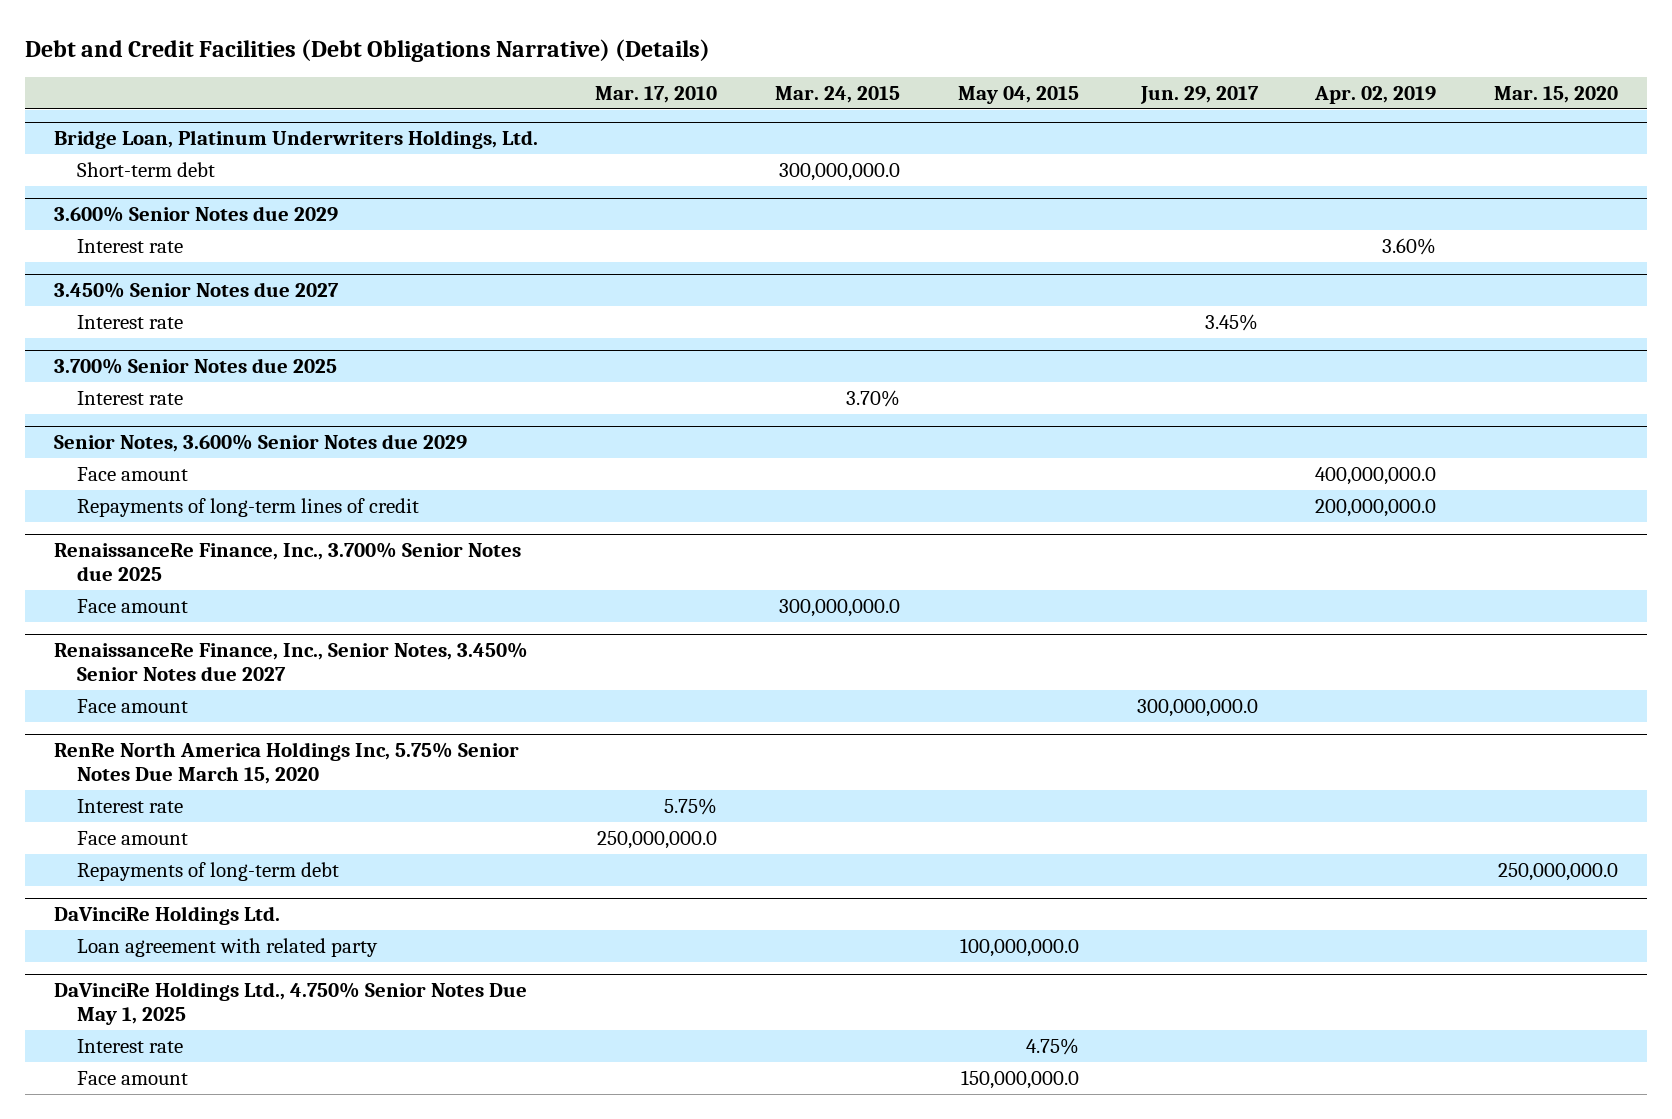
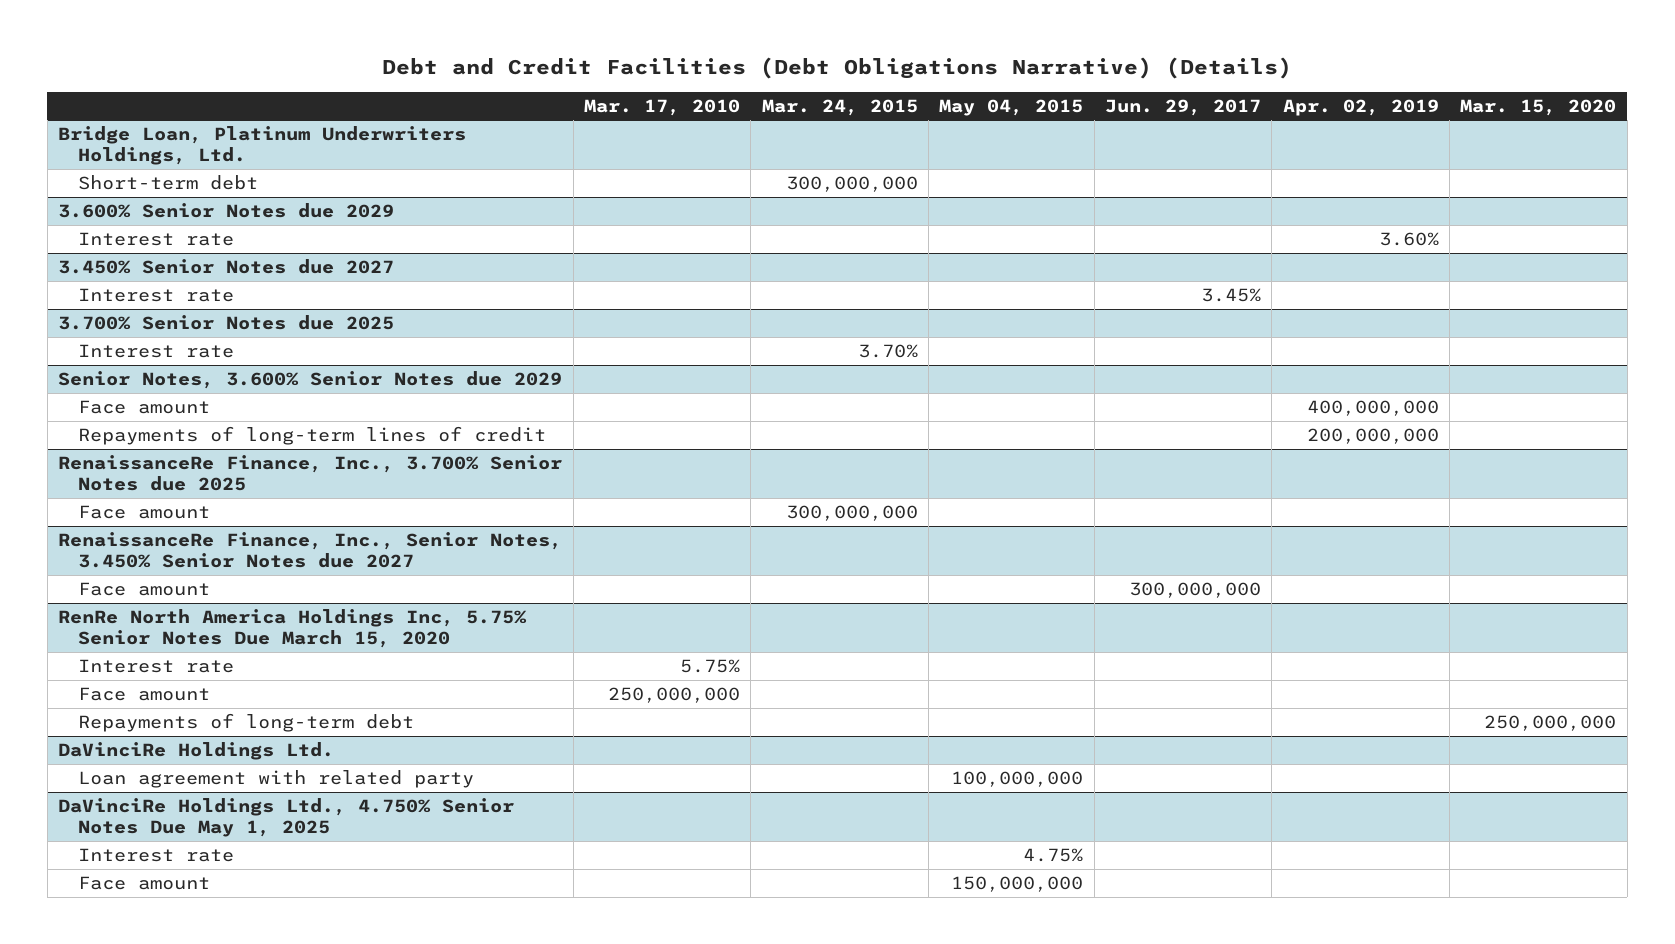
[779,162,901,181] 300,000,000.0 -> [785,175,918,192] 300,000,000
[1315,466,1437,485] 400,000,000.0 -> [1306,399,1439,416] 400,000,000
[1315,498,1437,517] 200,000,000.0 -> [1306,427,1439,444] 200,000,000
[779,598,901,617] 300,000,000.0 -> [785,504,918,521] 300,000,000
[1136,698,1258,717] 300,000,000.0 -> [1128,581,1261,598] 300,000,000
[597,830,718,849] 250,000,000.0 -> [607,686,740,703] 250,000,000
[1498,862,1619,881] 250,000,000.0 -> [1484,714,1617,731] 250,000,000
[959,937,1079,957] 100,000,000.0 -> [951,770,1084,787] 100,000,000
[960,1069,1079,1089] 150,000,000.0 -> [951,875,1084,892] 150,000,000

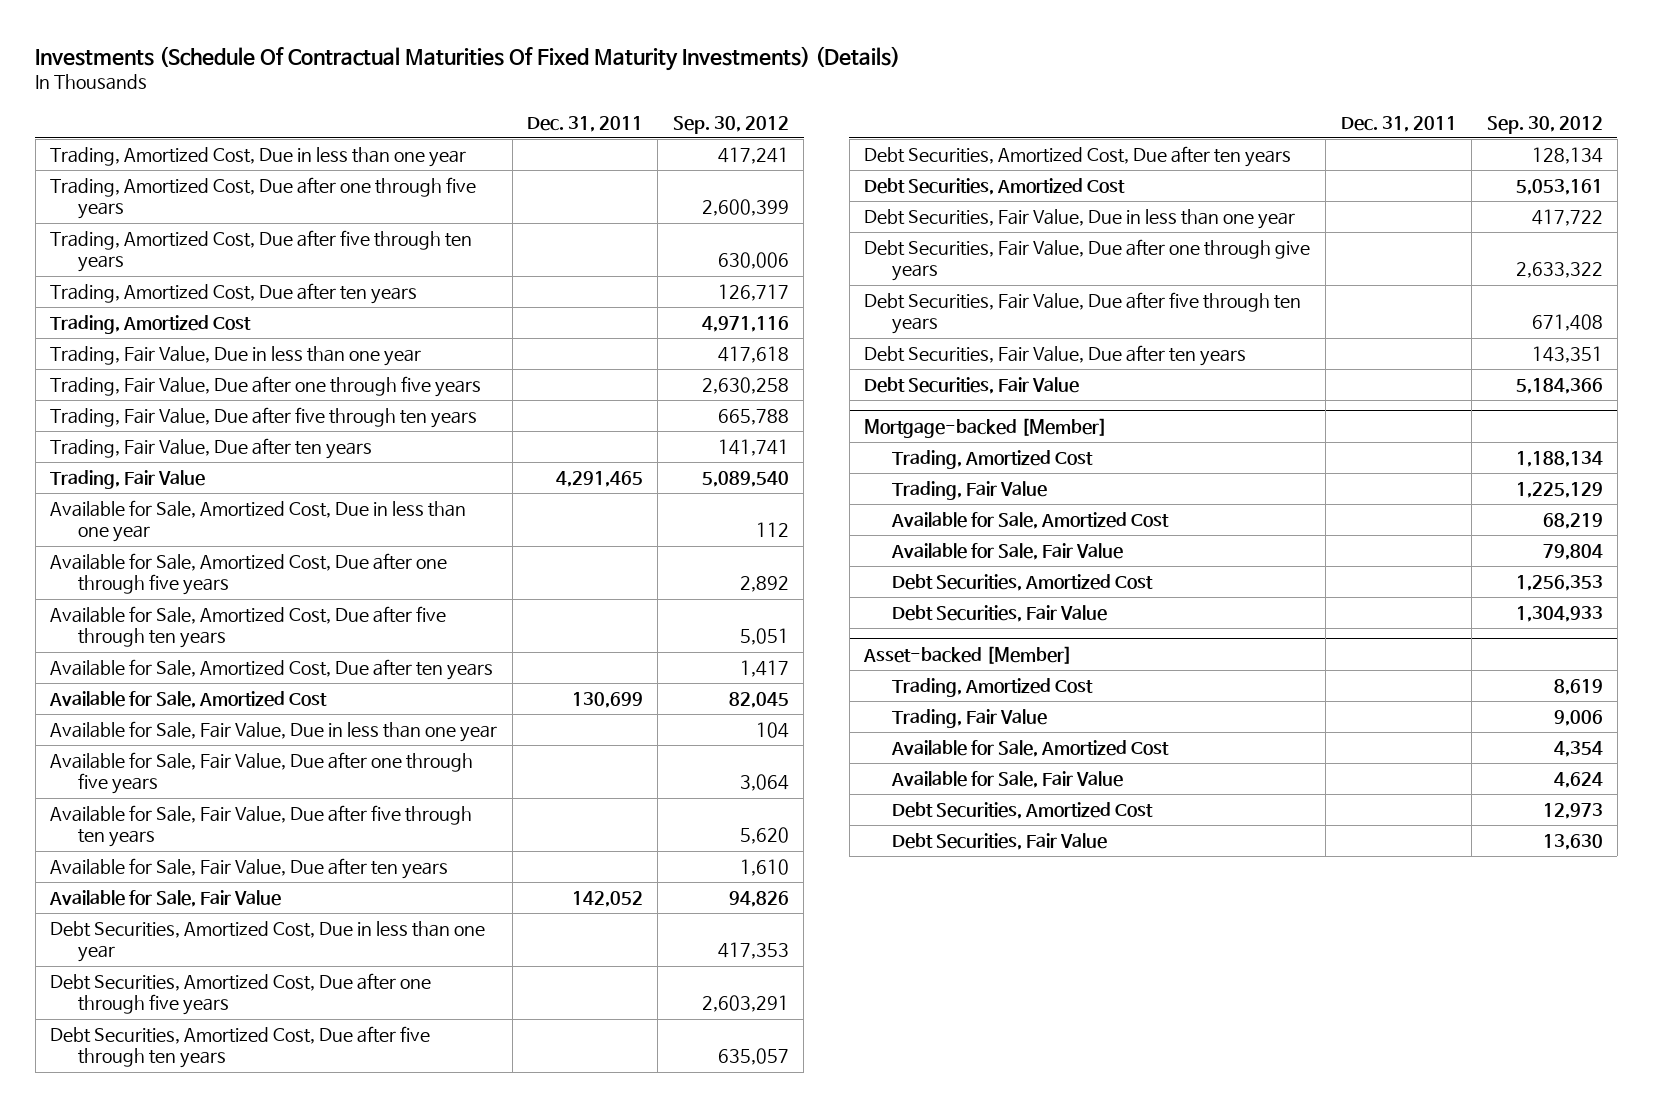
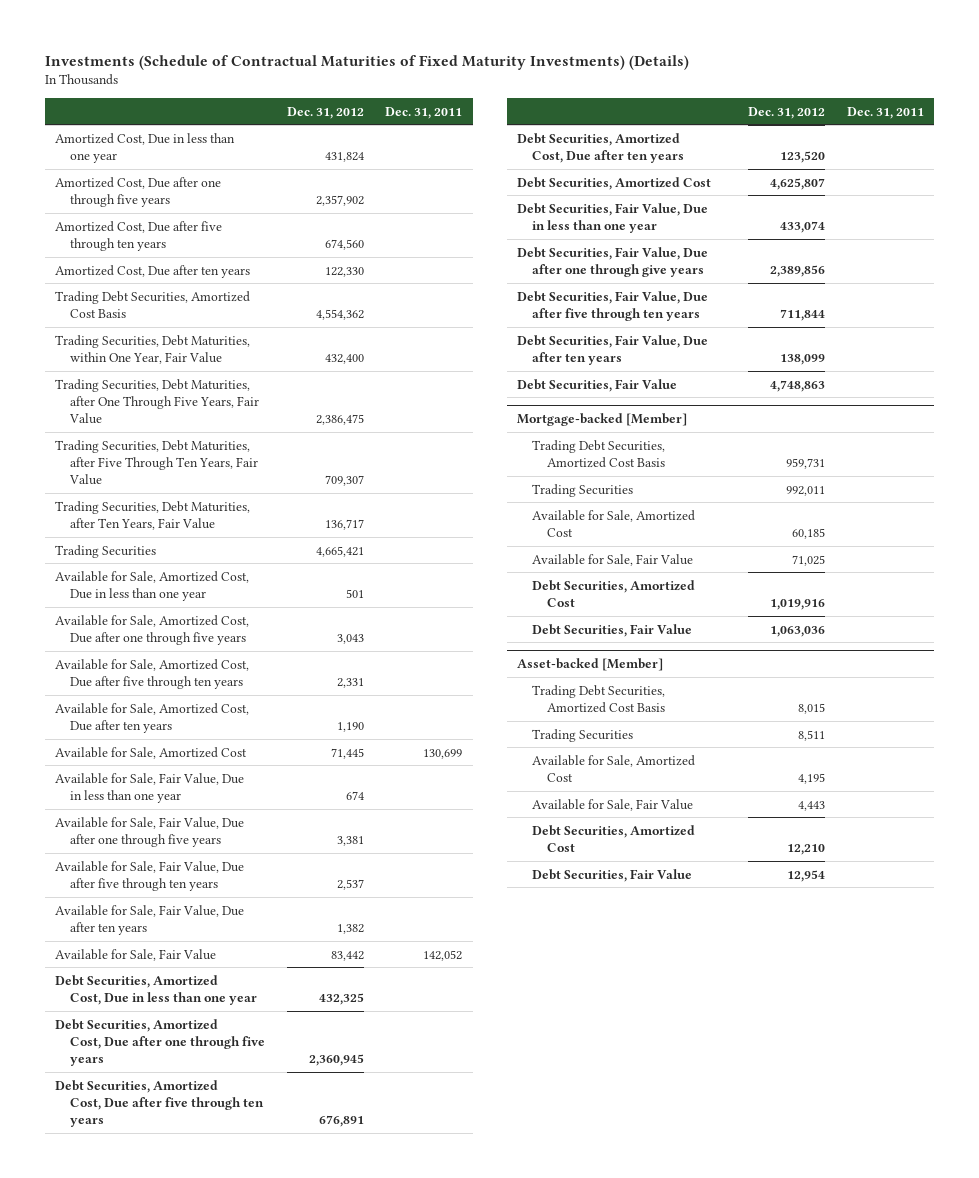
[35,45,901,71] Investments (Schedule Of Contractual Maturities Of Fixed Maturity Investments) (Details) -> [44,54,689,70] Investments (Schedule of Contractual Maturities of Fixed Maturity Investments) (Details)
[672,115,789,134] Sep. 30, 2012 -> none
none -> [286,106,364,119] Dec. 31, 2012
[50,470,206,490] Trading, Fair Value -> none
[50,147,467,168] Trading, Amortized Cost, Due in less than one year -> [55,132,236,163] Amortized Cost, Due in less than one year
[50,177,477,220] Trading, Amortized Cost, Due after one through five years -> [55,176,222,207] Amortized Cost, Due after one through five years
[50,230,473,273] Trading, Amortized Cost, Due after five through ten years -> [55,220,223,251] Amortized Cost, Due after five through ten years
[50,283,418,305] Trading, Amortized Cost, Due after ten years -> [55,264,251,278] Amortized Cost, Due after ten years
[50,315,252,335] Trading, Amortized Cost -> [55,290,251,318] Trading Debt Securities, Amortized Cost Basis
[50,346,422,367] Trading, Fair Value, Due in less than one year -> [55,334,251,364] Trading Securities, Debt Maturities, within One Year, Fair Value
[50,376,482,398] Trading, Fair Value, Due after one through five years -> [55,378,260,425] Trading Securities, Debt Maturities, after One Through Five Years, Fair Value
[50,407,478,429] Trading, Fair Value, Due after five through ten years -> [55,439,259,486] Trading Securities, Debt Maturities, after Five Through Ten Years, Fair Value
[50,438,373,460] Trading, Fair Value, Due after ten years -> [55,500,251,530] Trading Securities, Debt Maturities, after Ten Years, Fair Value
none -> [55,544,157,558] Trading Securities
[891,481,1047,501] Trading, Fair Value -> none
[891,450,1093,470] Trading, Amortized Cost -> [531,439,665,468] Trading Debt Securities, Amortized Cost Basis
none -> [531,483,633,497] Trading Securities
[891,709,1047,729] Trading, Fair Value -> none
[891,678,1093,698] Trading, Amortized Cost -> [531,684,665,713] Trading Debt Securities, Amortized Cost Basis
none -> [531,728,633,742] Trading Securities

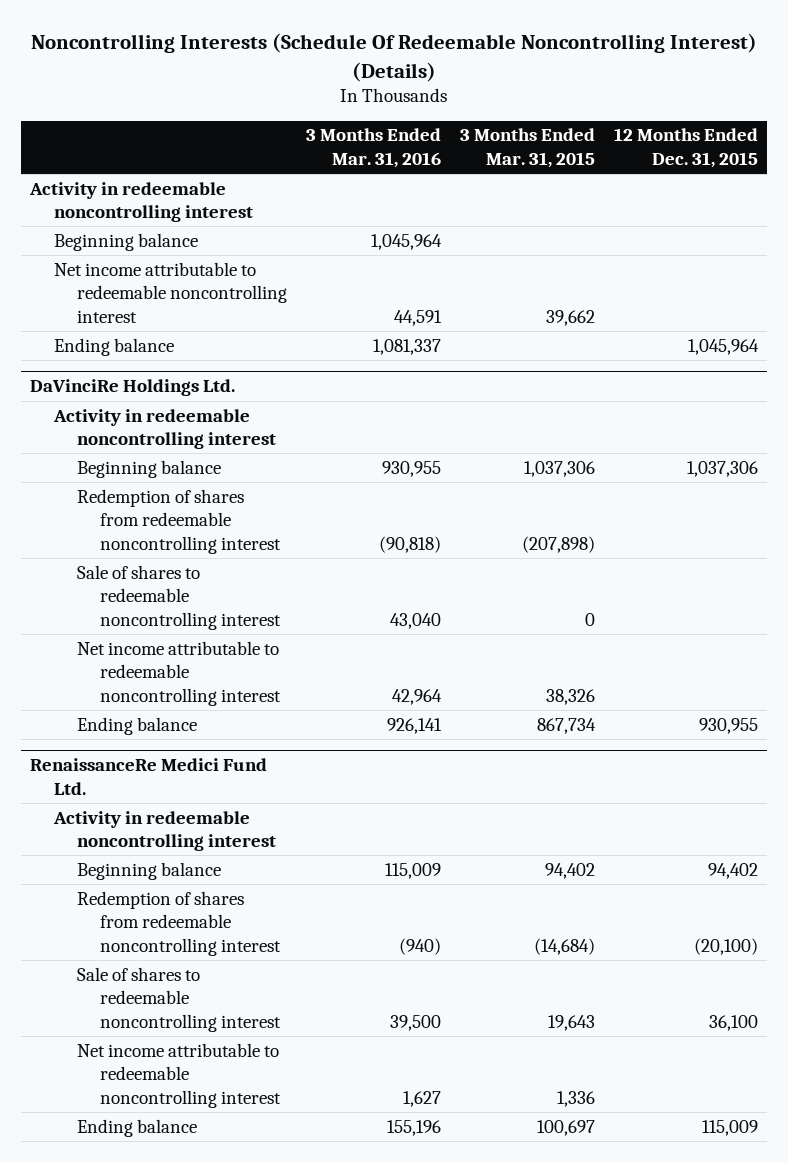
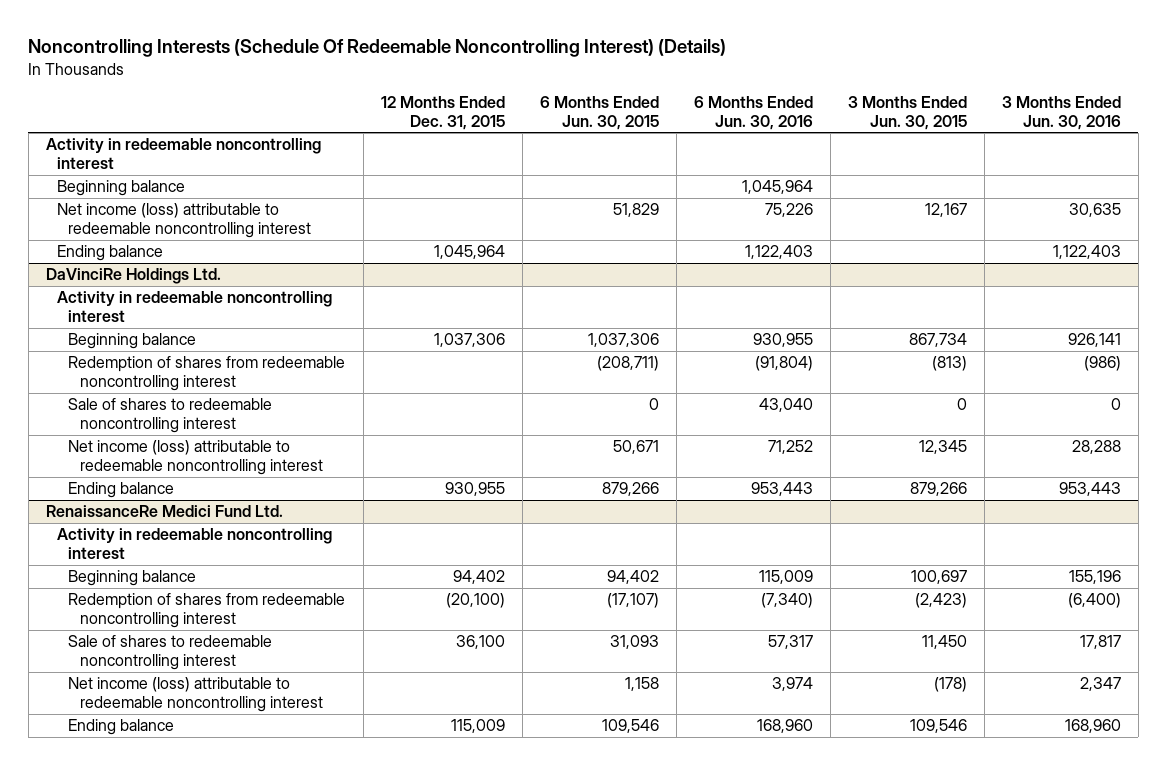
[305,128,441,169] 3 Months Ended Mar. 31, 2016 -> none
[459,128,595,169] 3 Months Ended Mar. 31, 2015 -> none
none -> [539,95,659,130] 6 Months Ended Jun. 30, 2015
none -> [693,95,813,130] 6 Months Ended Jun. 30, 2016
none -> [847,95,967,130] 3 Months Ended Jun. 30, 2015
none -> [1001,95,1121,130] 3 Months Ended Jun. 30, 2016
[53,261,287,324] Net income attributable to redeemable noncontrolling interest -> [57,203,312,239] Net income (loss) attributable to redeemable noncontrolling interest
[76,640,281,707] Net income attributable to redeemable noncontrolling interest -> [68,440,323,476] Net income (loss) attributable to redeemable noncontrolling interest
[76,1042,281,1109] Net income attributable to redeemable noncontrolling interest -> [68,677,323,713] Net income (loss) attributable to redeemable noncontrolling interest

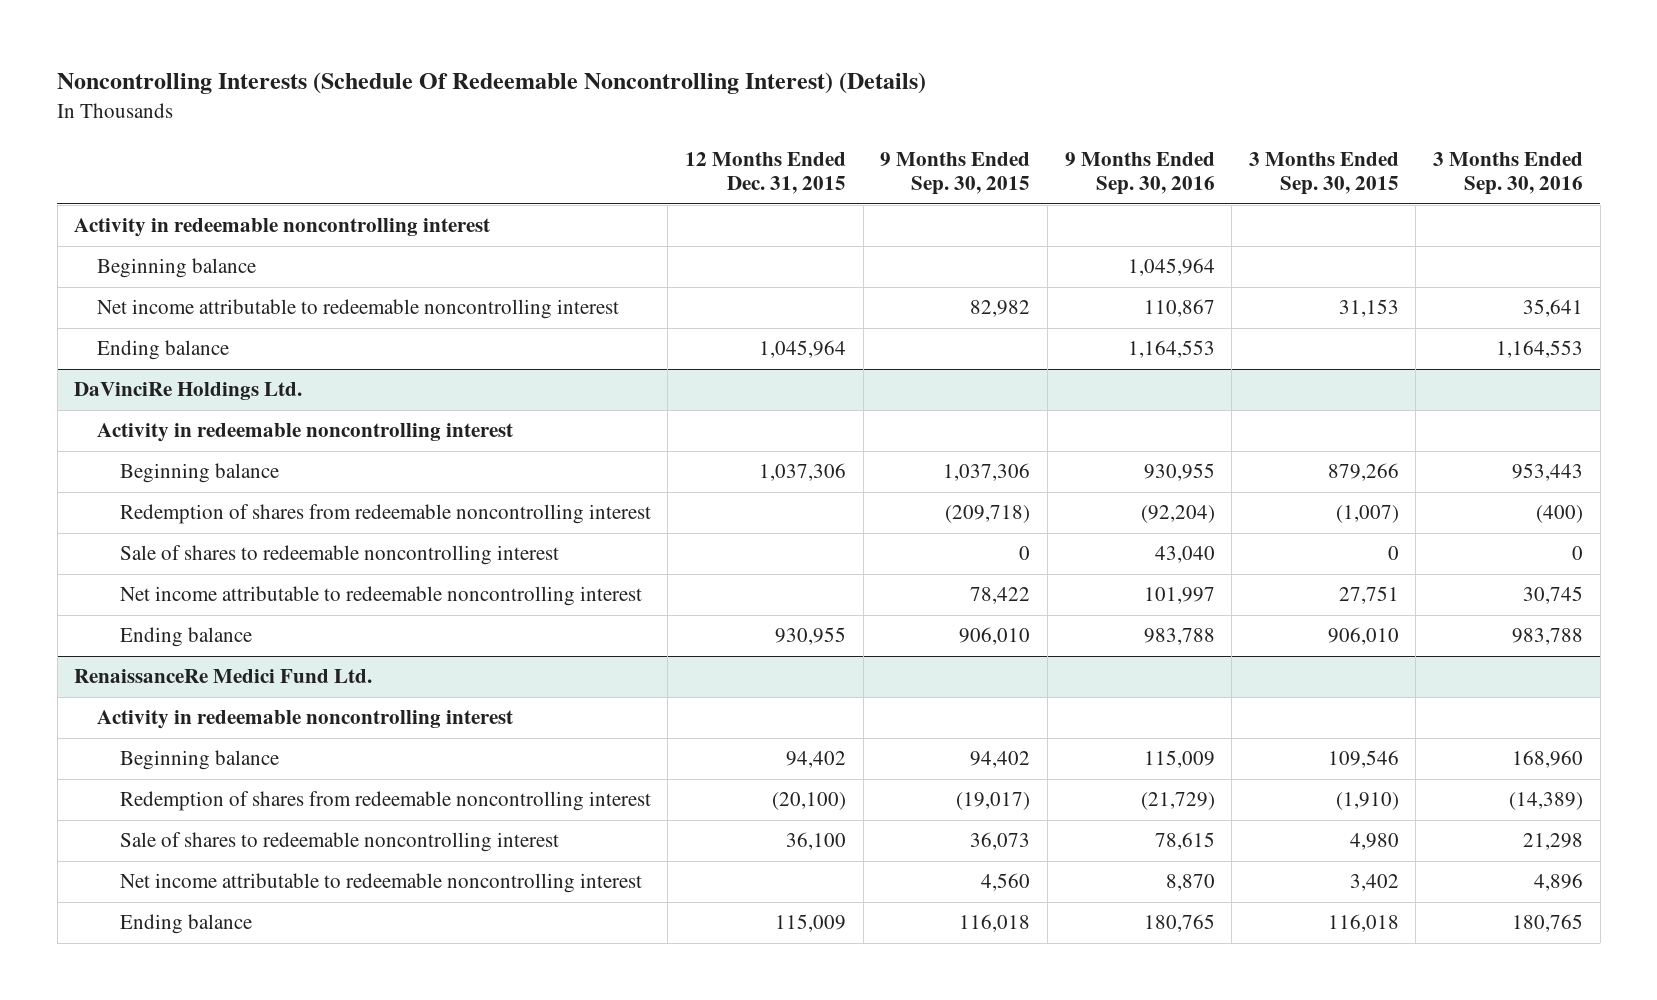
[539,95,659,130] 6 Months Ended Jun. 30, 2015 -> none
[693,95,813,130] 6 Months Ended Jun. 30, 2016 -> none
[847,95,967,130] 3 Months Ended Jun. 30, 2015 -> none
[1001,95,1121,130] 3 Months Ended Jun. 30, 2016 -> none
none -> [880,151,1031,196] 9 Months Ended Sep. 30, 2015
none -> [1064,151,1215,196] 9 Months Ended Sep. 30, 2016
none -> [1248,151,1399,196] 3 Months Ended Sep. 30, 2015
none -> [1433,151,1584,196] 3 Months Ended Sep. 30, 2016
[57,203,312,239] Net income (loss) attributable to redeemable noncontrolling interest -> [96,299,619,320] Net income attributable to redeemable noncontrolling interest
[68,440,323,476] Net income (loss) attributable to redeemable noncontrolling interest -> [119,586,642,607] Net income attributable to redeemable noncontrolling interest
[68,677,323,713] Net income (loss) attributable to redeemable noncontrolling interest -> [119,873,642,894] Net income attributable to redeemable noncontrolling interest

